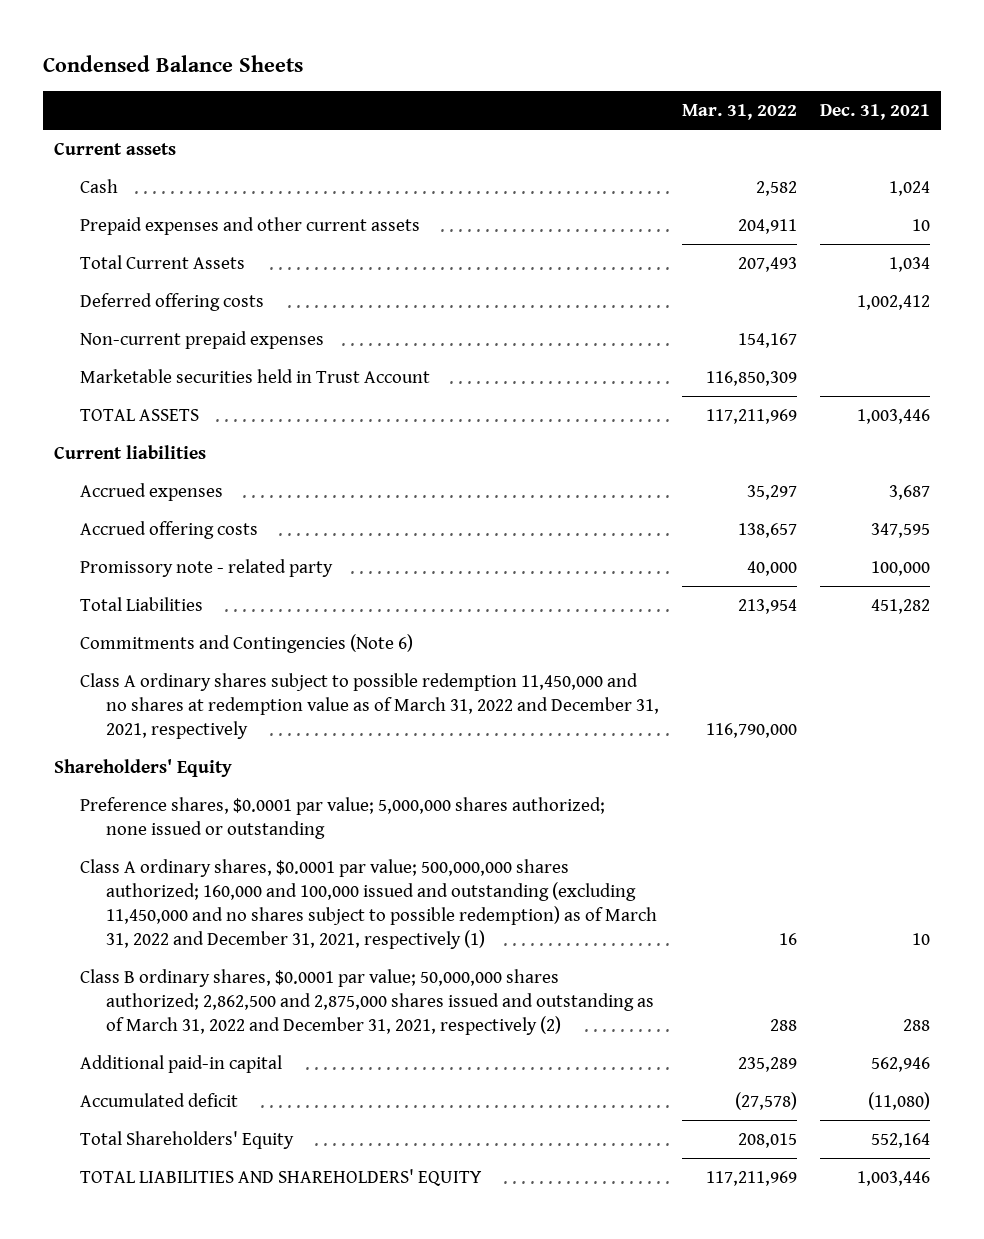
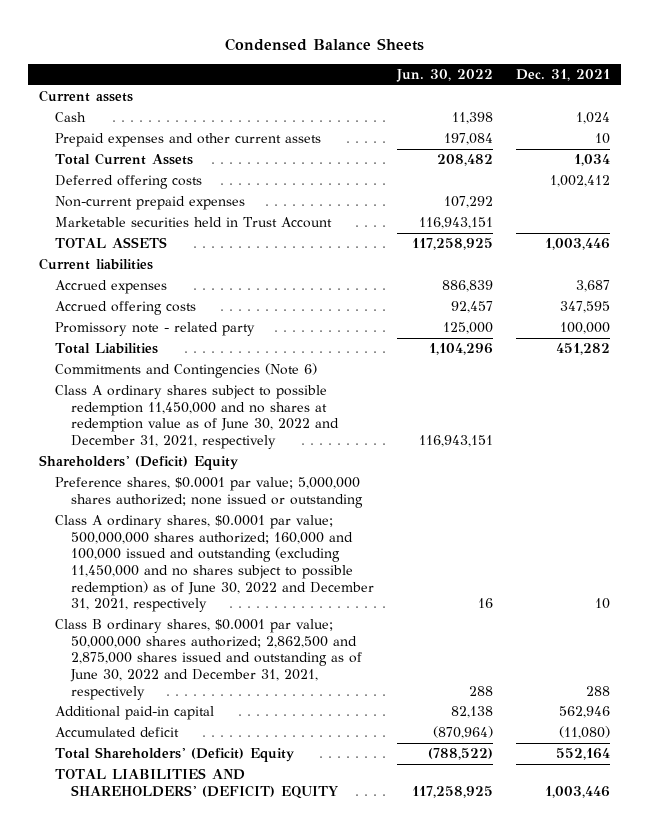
[681,103,797,120] Mar. 31, 2022 -> none
none -> [396,68,494,82] Jun. 30, 2022
[79,672,659,739] Class A ordinary shares subject to possible redemption 11,450,000 and no shares at redemption value as of March 31, 2022 and December 31, 2021, respectively -> [55,385,340,450] Class A ordinary shares subject to possible redemption 11,450,000 and no shares at redemption value as of June 30, 2022 and December 31, 2021, respectively
[54,758,233,777] Shareholders' Equity -> [39,455,239,471] Shareholders' (Deficit) Equity
[79,858,657,949] Class A ordinary shares, $0.0001 par value; 500,000,000 shares authorized; 160,000 and 100,000 issued and outstanding (excluding 11,450,000 and no shares subject to possible redemption) as of March 31, 2022 and December 31, 2021, respectively (1) -> [55,515,375,613] Class A ordinary shares, $0.0001 par value; 500,000,000 shares authorized; 160,000 and 100,000 issued and outstanding (excluding 11,450,000 and no shares subject to possible redemption) as of June 30, 2022 and December 31, 2021, respectively
[79,968,654,1035] Class B ordinary shares, $0.0001 par value; 50,000,000 shares authorized; 2,862,500 and 2,875,000 shares issued and outstanding as of March 31, 2022 and December 31, 2021, respectively (2) -> [55,619,363,700] Class B ordinary shares, $0.0001 par value; 50,000,000 shares authorized; 2,862,500 and 2,875,000 shares issued and outstanding as of June 30, 2022 and December 31, 2021, respectively
[79,1130,294,1149] Total Shareholders' Equity -> [55,747,295,763] Total Shareholders' (Deficit) Equity
[79,1168,482,1186] TOTAL LIABILITIES AND SHAREHOLDERS' EQUITY -> [55,768,339,799] TOTAL LIABILITIES AND SHAREHOLDERS' (DEFICIT) EQUITY

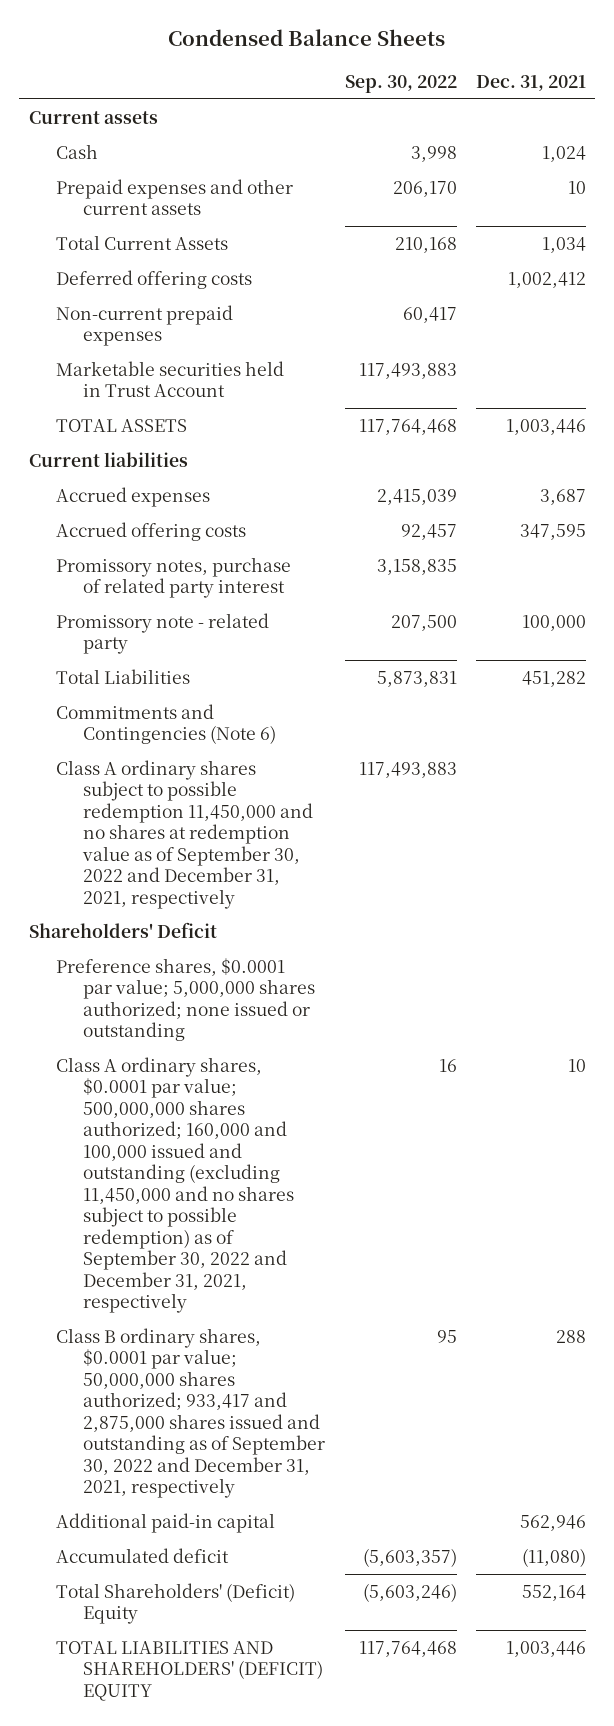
[396,68,494,82] Jun. 30, 2022 -> none
none -> [344,74,457,93] Sep. 30, 2022
none -> [55,556,291,599] Promissory notes, purchase of related party interest
[55,385,340,450] Class A ordinary shares subject to possible redemption 11,450,000 and no shares at redemption value as of June 30, 2022 and December 31, 2021, respectively -> [55,759,314,909] Class A ordinary shares subject to possible redemption 11,450,000 and no shares at redemption value as of September 30, 2022 and December 31, 2021, respectively
[39,455,239,471] Shareholders' (Deficit) Equity -> [28,921,217,938] Shareholders' Deficit
[55,515,375,613] Class A ordinary shares, $0.0001 par value; 500,000,000 shares authorized; 160,000 and 100,000 issued and outstanding (excluding 11,450,000 and no shares subject to possible redemption) as of June 30, 2022 and December 31, 2021, respectively -> [55,1056,295,1314] Class A ordinary shares, $0.0001 par value; 500,000,000 shares authorized; 160,000 and 100,000 issued and outstanding (excluding 11,450,000 and no shares subject to possible redemption) as of September 30, 2022 and December 31, 2021, respectively
[55,619,363,700] Class B ordinary shares, $0.0001 par value; 50,000,000 shares authorized; 2,862,500 and 2,875,000 shares issued and outstanding as of June 30, 2022 and December 31, 2021, respectively -> [55,1327,326,1499] Class B ordinary shares, $0.0001 par value; 50,000,000 shares authorized; 933,417 and 2,875,000 shares issued and outstanding as of September 30, 2022 and December 31, 2021, respectively

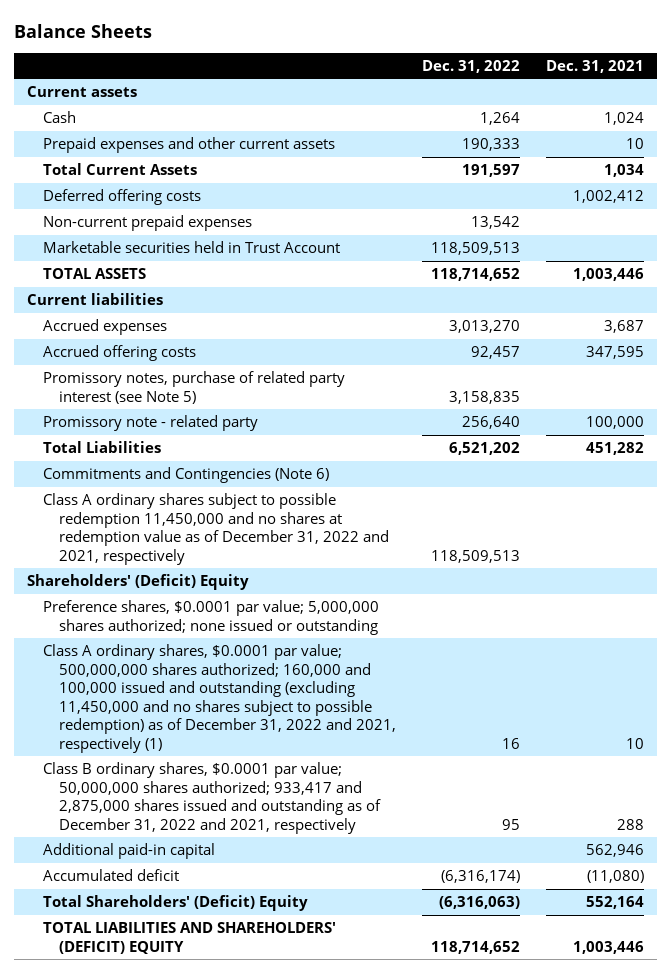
[168,29,446,47] Condensed Balance Sheets -> [14,23,153,38] Balance Sheets
[344,74,457,93] Sep. 30, 2022 -> none
none -> [421,59,520,73] Dec. 31, 2022
[55,556,291,599] Promissory notes, purchase of related party interest -> [43,371,346,404] Promissory notes, purchase of related party interest (see Note 5)
[55,759,314,909] Class A ordinary shares subject to possible redemption 11,450,000 and no shares at redemption value as of September 30, 2022 and December 31, 2021, respectively -> [43,493,389,565] Class A ordinary shares subject to possible redemption 11,450,000 and no shares at redemption value as of December 31, 2022 and 2021, respectively
[28,921,217,938] Shareholders' Deficit -> [27,574,250,591] Shareholders' (Deficit) Equity
[55,1056,295,1314] Class A ordinary shares, $0.0001 par value; 500,000,000 shares authorized; 160,000 and 100,000 issued and outstanding (excluding 11,450,000 and no shares subject to possible redemption) as of September 30, 2022 and December 31, 2021, respectively -> [43,644,396,753] Class A ordinary shares, $0.0001 par value; 500,000,000 shares authorized; 160,000 and 100,000 issued and outstanding (excluding 11,450,000 and no shares subject to possible redemption) as of December 31, 2022 and 2021, respectively (1)
[55,1327,326,1499] Class B ordinary shares, $0.0001 par value; 50,000,000 shares authorized; 933,417 and 2,875,000 shares issued and outstanding as of September 30, 2022 and December 31, 2021, respectively -> [43,762,381,834] Class B ordinary shares, $0.0001 par value; 50,000,000 shares authorized; 933,417 and 2,875,000 shares issued and outstanding as of December 31, 2022 and 2021, respectively

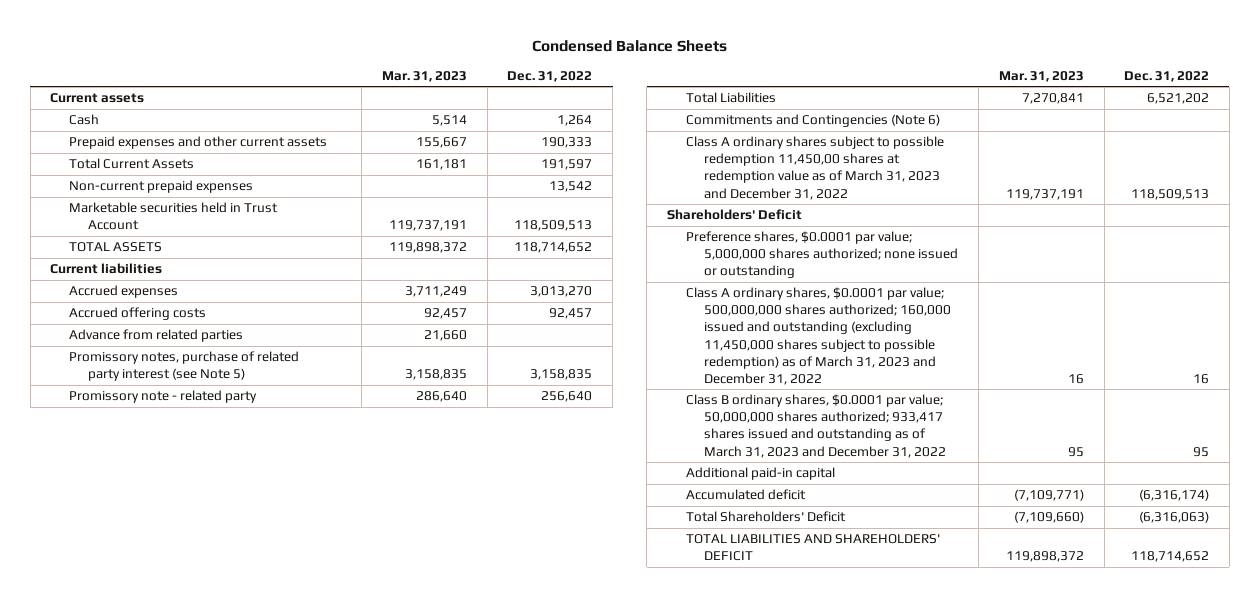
[14,23,153,38] Balance Sheets -> [531,40,727,53] Condensed Balance Sheets
[545,59,644,73] Dec. 31, 2021 -> none
none -> [382,71,468,83] Mar. 31, 2023
[43,189,202,206] Deferred offering costs -> none
none -> [68,329,243,343] Advance from related parties
[43,493,389,565] Class A ordinary shares subject to possible redemption 11,450,000 and no shares at redemption value as of December 31, 2022 and 2021, respectively -> [685,136,944,200] Class A ordinary shares subject to possible redemption 11,450,00 shares at redemption value as of March 31, 2023 and December 31, 2022
[27,574,250,591] Shareholders' (Deficit) Equity -> [666,209,802,221] Shareholders' Deficit
[43,644,396,753] Class A ordinary shares, $0.0001 par value; 500,000,000 shares authorized; 160,000 and 100,000 issued and outstanding (excluding 11,450,000 and no shares subject to possible redemption) as of December 31, 2022 and 2021, respectively (1) -> [685,287,952,385] Class A ordinary shares, $0.0001 par value; 500,000,000 shares authorized; 160,000 issued and outstanding (excluding 11,450,000 shares subject to possible redemption) as of March 31, 2023 and December 31, 2022
[43,762,381,834] Class B ordinary shares, $0.0001 par value; 50,000,000 shares authorized; 933,417 and 2,875,000 shares issued and outstanding as of December 31, 2022 and 2021, respectively -> [685,394,947,458] Class B ordinary shares, $0.0001 par value; 50,000,000 shares authorized; 933,417 shares issued and outstanding as of March 31, 2023 and December 31, 2022
[43,895,309,912] Total Shareholders' (Deficit) Equity -> [685,511,846,523] Total Shareholders' Deficit
[43,922,337,954] TOTAL LIABILITIES AND SHAREHOLDERS' (DEFICIT) EQUITY -> [685,534,940,562] TOTAL LIABILITIES AND SHAREHOLDERS' DEFICIT

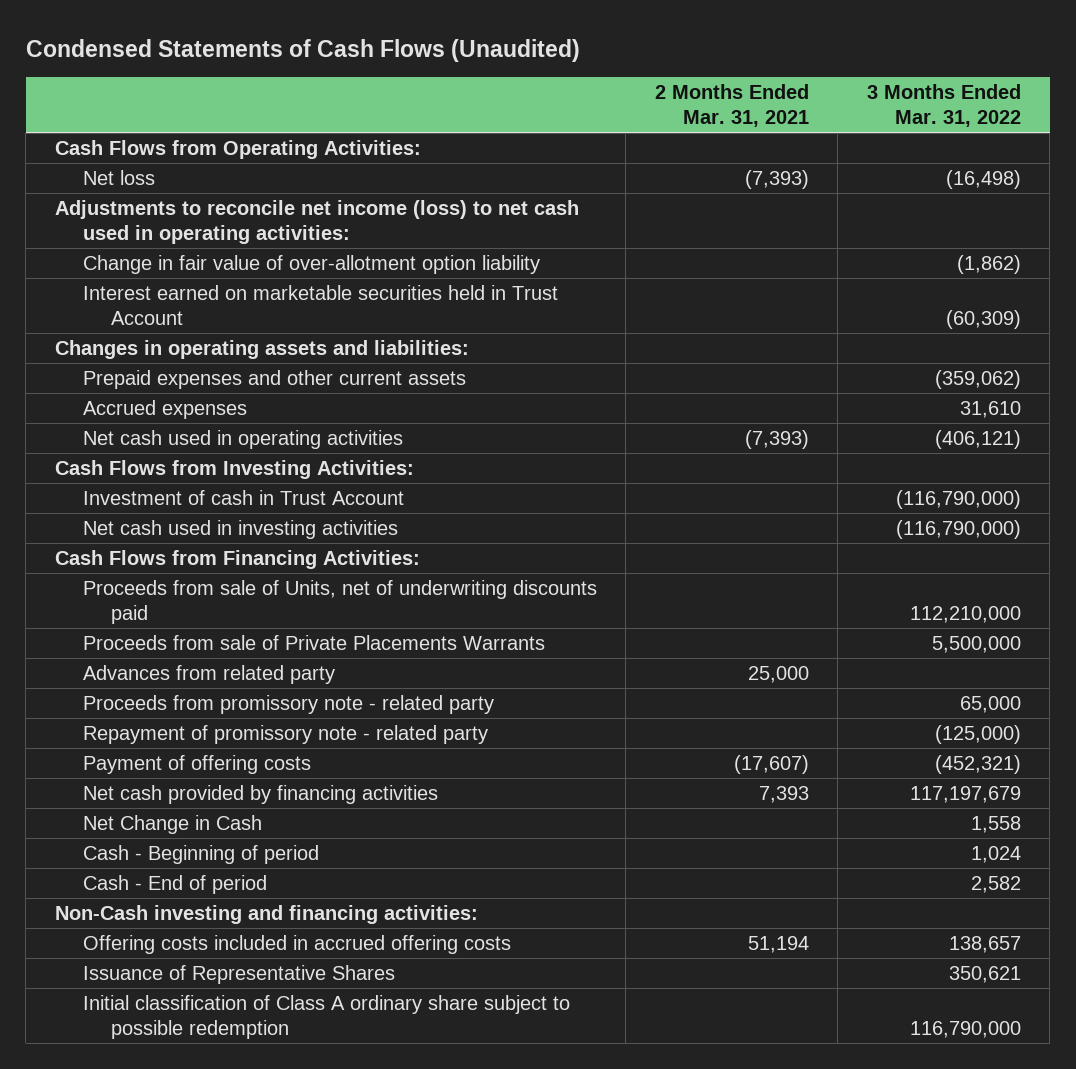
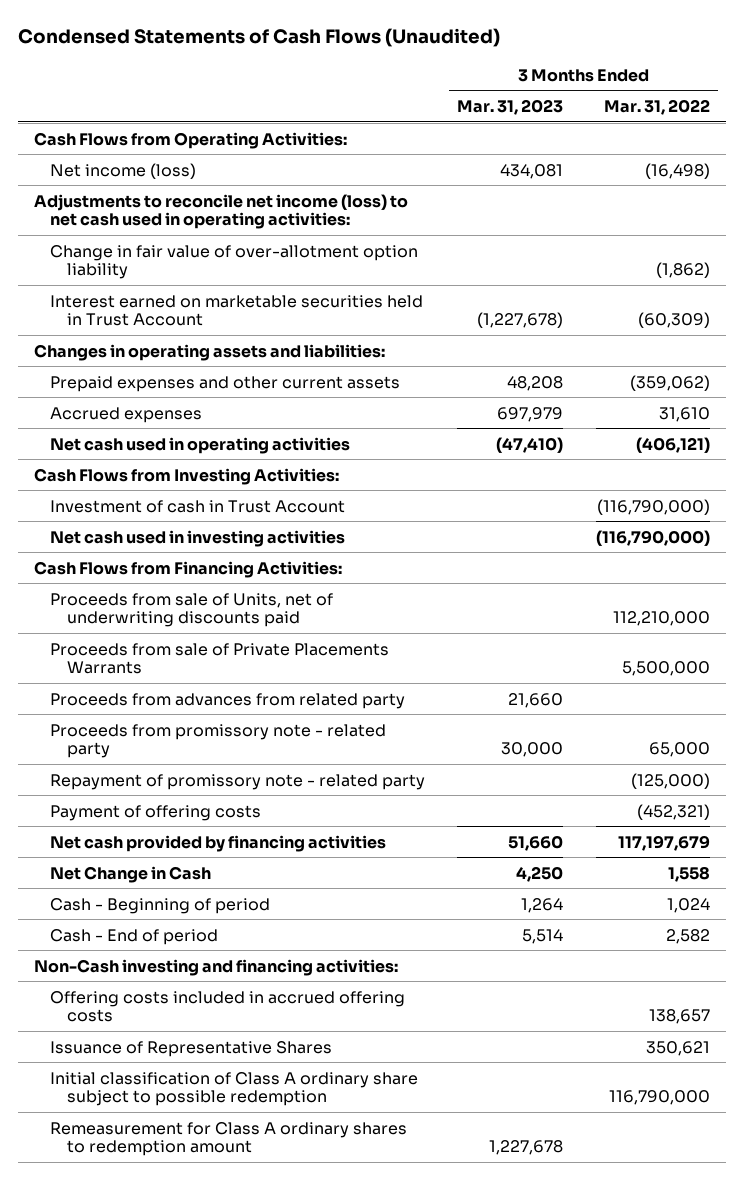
[654,84,809,128] 2 Months Ended Mar. 31, 2021 -> none
none -> [457,99,564,116] Mar. 31, 2023
[82,169,155,185] Net loss -> [50,162,197,179] Net income (loss)
[82,664,335,684] Advances from related party -> [50,692,406,709] Proceeds from advances from related party
none -> [50,1121,408,1157] Remeasurement for Class A ordinary shares to redemption amount

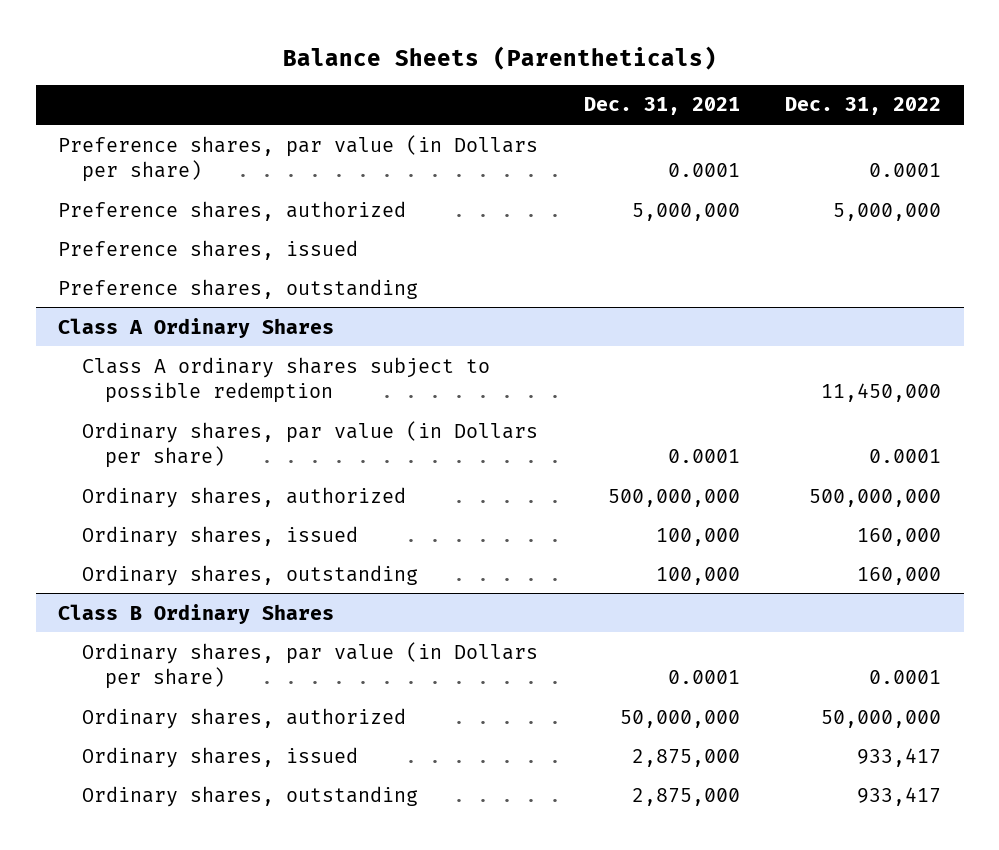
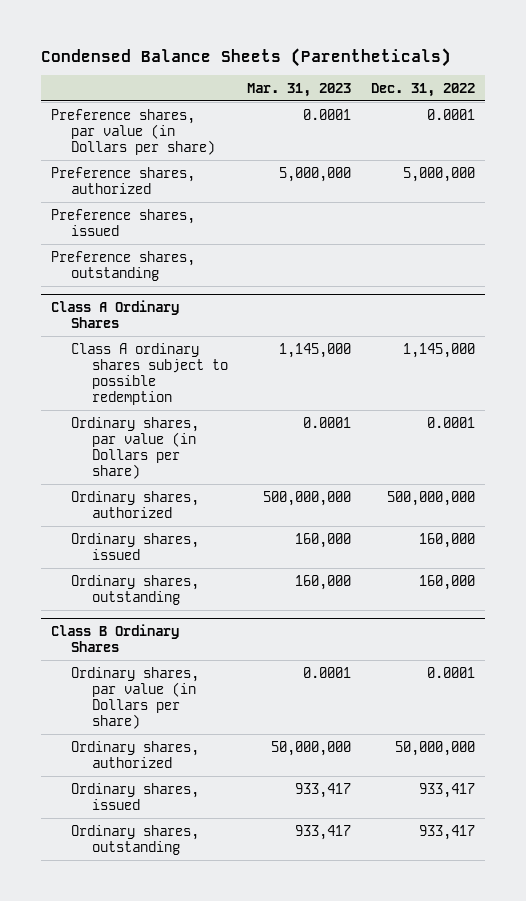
[282,45,717,70] Balance Sheets (Parentheticals) -> [41,47,452,67] Condensed Balance Sheets (Parentheticals)
[583,97,740,116] Dec. 31, 2021 -> none
none -> [247,82,352,97] Mar. 31, 2023
[821,382,942,402] 11,450,000 -> [403,342,476,358] 1,145,000

